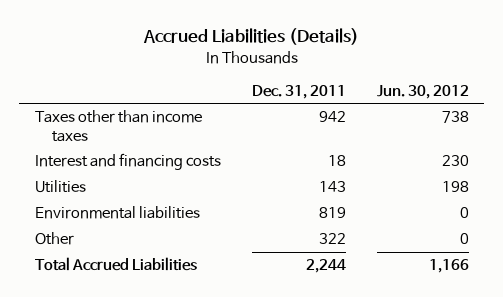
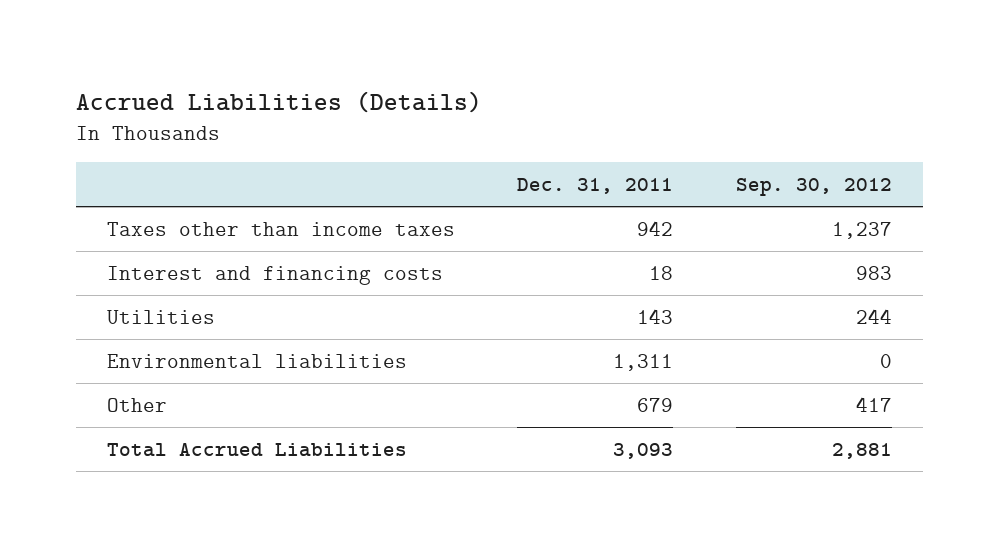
[376,84,469,99] Jun. 30, 2012 -> none
none -> [735,177,892,196] Sep. 30, 2012
[318,207,346,219] 819 -> [613,353,674,371] 1,311
[318,233,346,245] 322 -> [637,397,674,412] 679
[305,259,346,274] 2,244 -> [613,442,674,459] 3,093

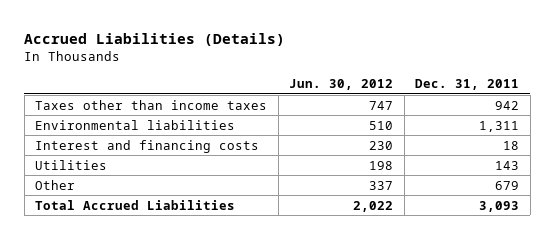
[735,177,892,196] Sep. 30, 2012 -> none
none -> [289,79,394,91] Jun. 30, 2012
[106,353,407,368] Environmental liabilities -> [35,119,236,130] Environmental liabilities

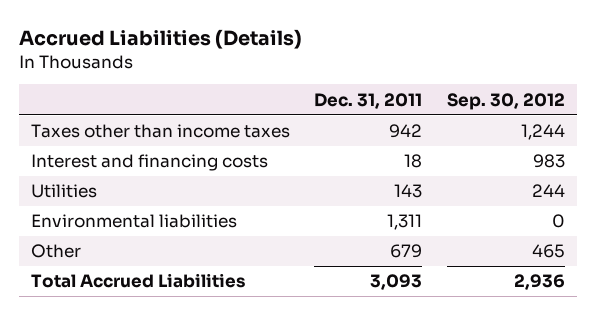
[289,79,394,91] Jun. 30, 2012 -> none
none -> [446,92,565,110] Sep. 30, 2012
[35,119,236,130] Environmental liabilities -> [30,214,237,229] Environmental liabilities

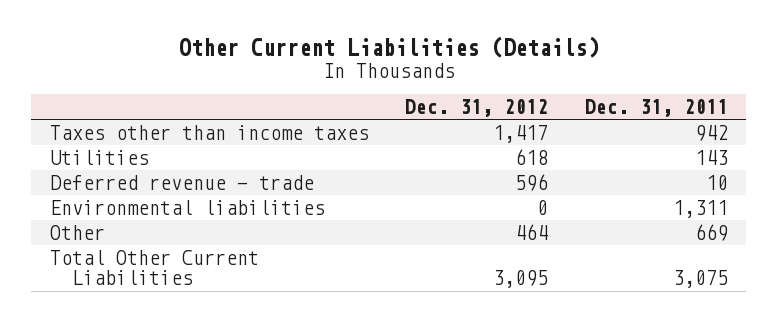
[18,28,302,49] Accrued Liabilities (Details) -> [178,36,599,59] Other Current Liabilities (Details)
[446,92,565,110] Sep. 30, 2012 -> none
none -> [405,98,549,117] Dec. 31, 2012
[30,154,268,172] Interest and financing costs -> none
none -> [49,175,314,191] Deferred revenue - trade
[30,273,245,289] Total Accrued Liabilities -> none
[390,244,423,259] 679 -> [694,224,728,242] 669
none -> [49,250,259,286] Total Other Current Liabilities

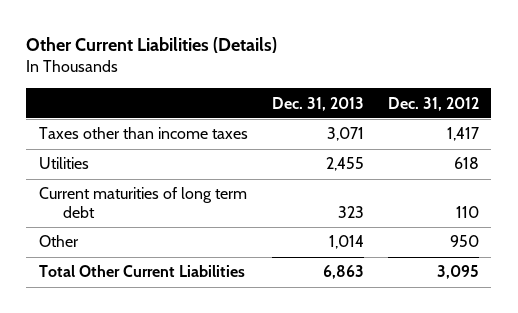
[584,98,728,117] Dec. 31, 2011 -> none
none -> [271,96,364,111] Dec. 31, 2013
[49,175,314,191] Deferred revenue - trade -> none
[49,200,325,216] Environmental liabilities -> none
none -> [38,187,247,219] Current maturities of long term debt
[515,224,549,241] 464 -> [450,235,480,248] 950

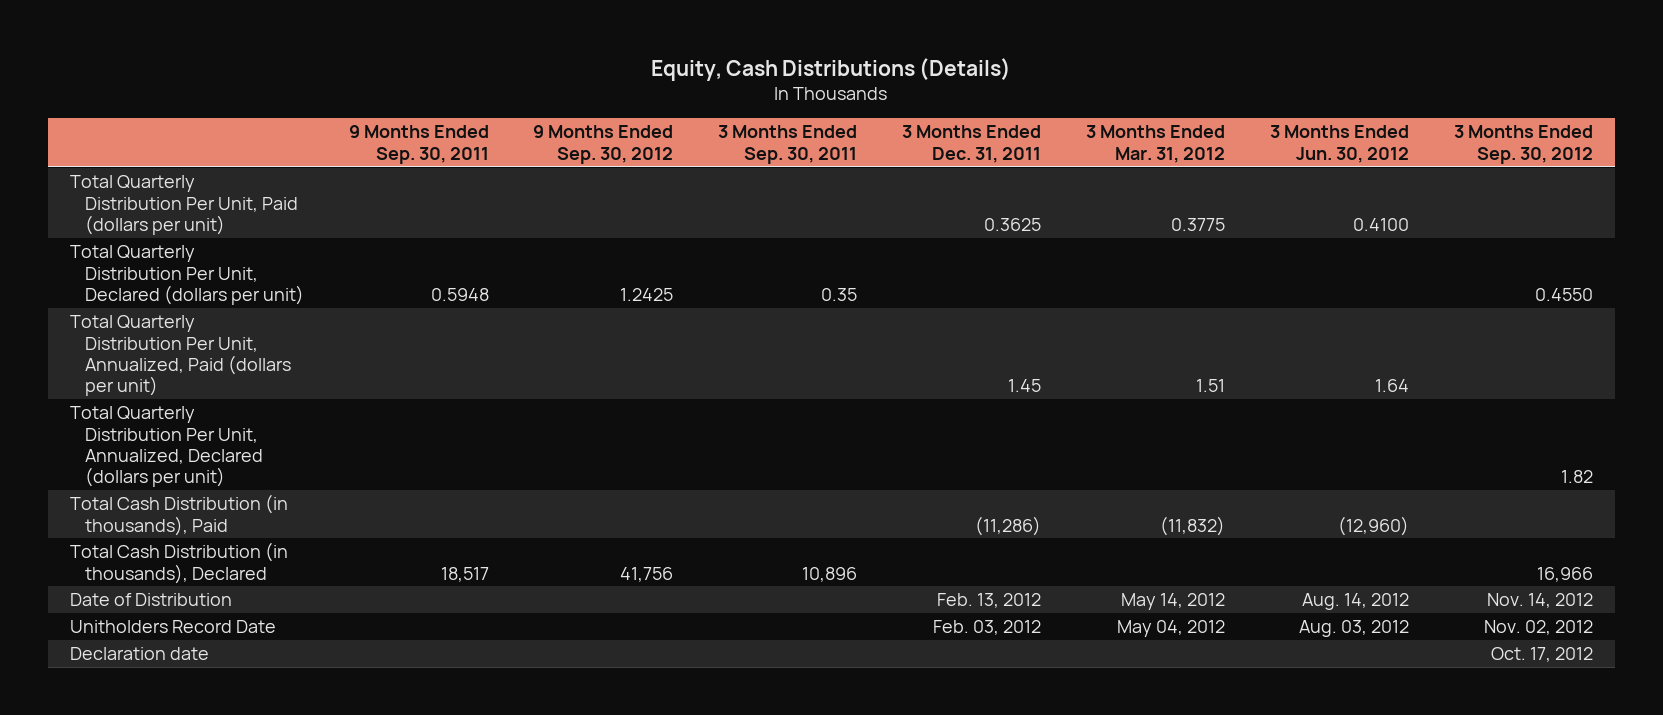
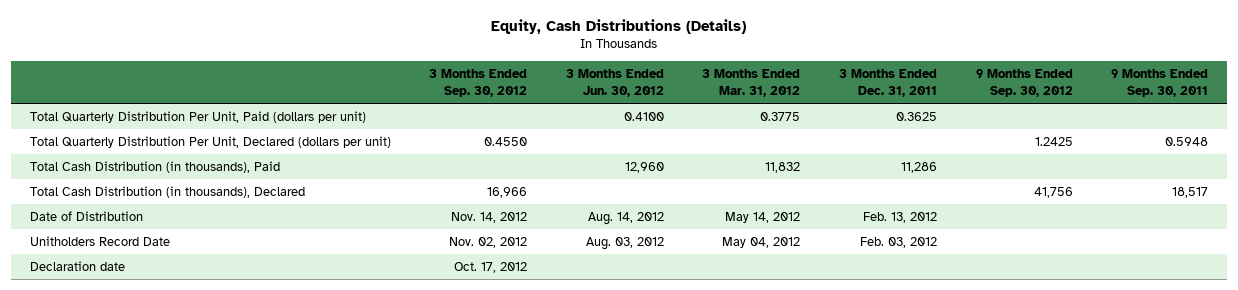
[718,125,858,164] 3 Months Ended Sep. 30, 2011 -> none
[70,315,291,397] Total Quarterly Distribution Per Unit, Annualized, Paid (dollars per unit) -> none
[70,406,263,488] Total Quarterly Distribution Per Unit, Annualized, Declared (dollars per unit) -> none
[975,515,1042,536] (11,286) -> [900,162,937,174] 11,286
[1160,515,1226,536] (11,832) -> [765,162,801,174] 11,832
[1338,515,1410,536] (12,960) -> [624,162,664,174] 12,960

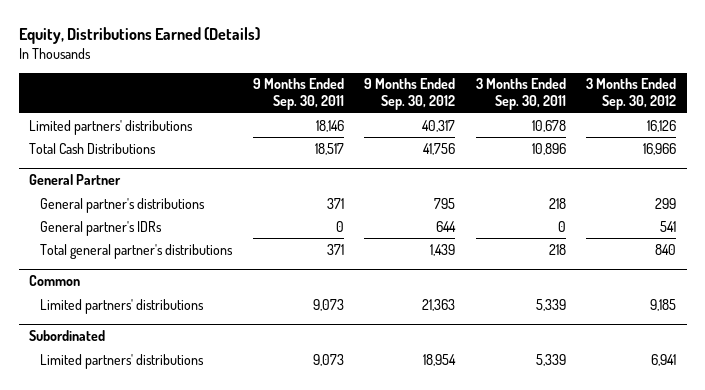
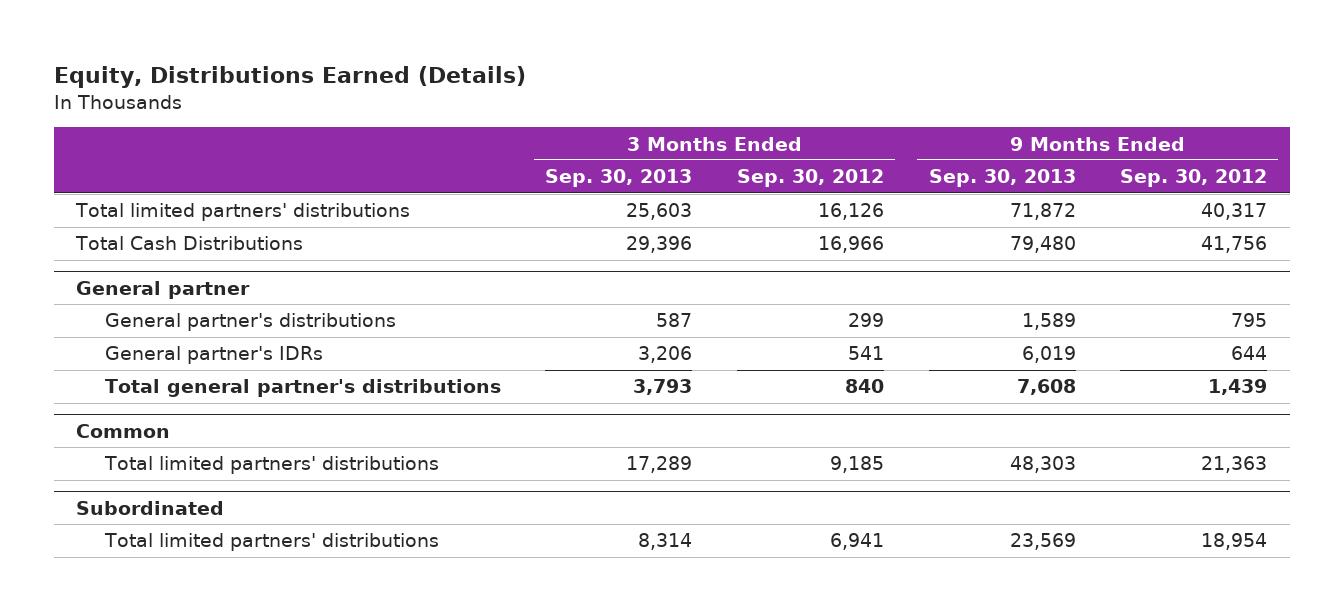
[252,78,344,111] 9 Months Ended Sep. 30, 2011 -> none
[475,78,566,111] 3 Months Ended Sep. 30, 2011 -> none
none -> [545,169,693,188] Sep. 30, 2013
none -> [928,169,1076,188] Sep. 30, 2013
[28,119,193,135] Limited partners' distributions -> [75,203,411,222] Total limited partners' distributions
[28,174,121,186] General Partner -> [76,280,251,299] General partner
[40,298,205,314] Limited partners' distributions -> [103,456,439,475] Total limited partners' distributions
[40,353,205,369] Limited partners' distributions -> [103,533,439,552] Total limited partners' distributions

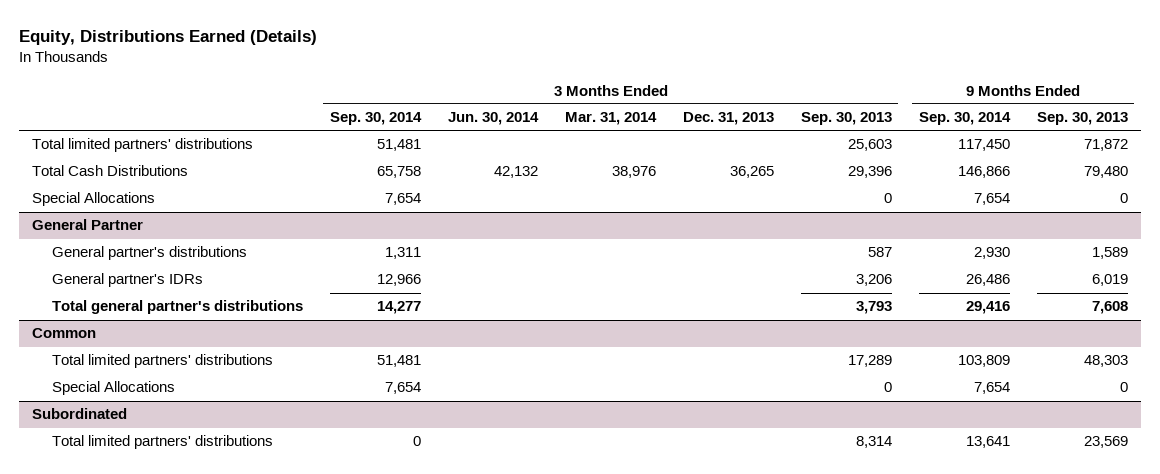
[736,169,884,188] Sep. 30, 2012 -> none
[1120,169,1268,188] Sep. 30, 2012 -> none
none -> [329,112,422,126] Sep. 30, 2014
none -> [447,112,539,126] Jun. 30, 2014
none -> [564,112,657,126] Mar. 31, 2014
none -> [682,112,774,126] Dec. 31, 2013
none -> [918,112,1011,126] Sep. 30, 2014
none -> [32,192,156,207] Special Allocations
[76,280,251,299] General partner -> [32,219,144,231] General Partner
none -> [51,381,175,396] Special Allocations

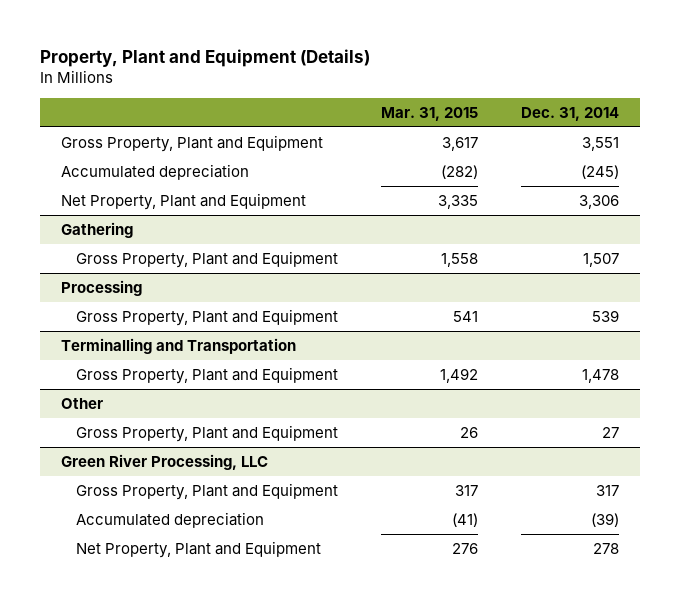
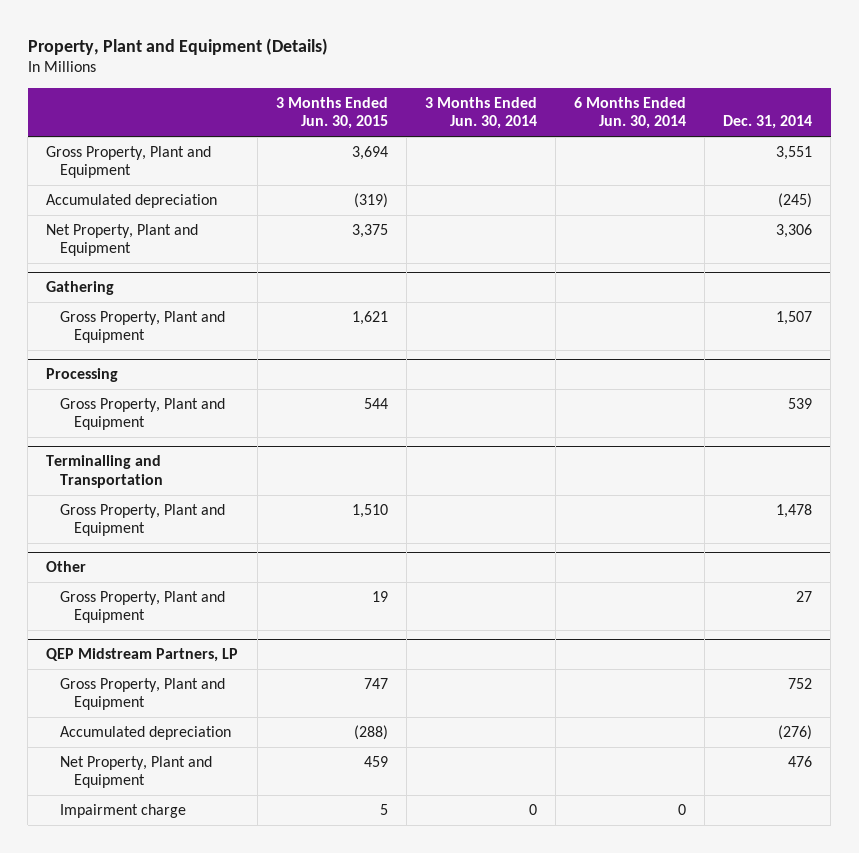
[380,106,478,121] Mar. 31, 2015 -> none
none -> [275,96,388,130] 3 Months Ended Jun. 30, 2015
none -> [424,96,537,130] 3 Months Ended Jun. 30, 2014
none -> [574,96,687,130] 6 Months Ended Jun. 30, 2014
[61,454,269,471] Green River Processing, LLC -> none
none -> [46,648,239,663] QEP Midstream Partners, LP
[595,485,619,497] 317 -> [788,677,813,689] 752
[590,513,619,528] (39) -> [778,724,813,740] (276)
[592,543,619,555] 278 -> [788,755,813,767] 476
none -> [60,803,187,818] Impairment charge

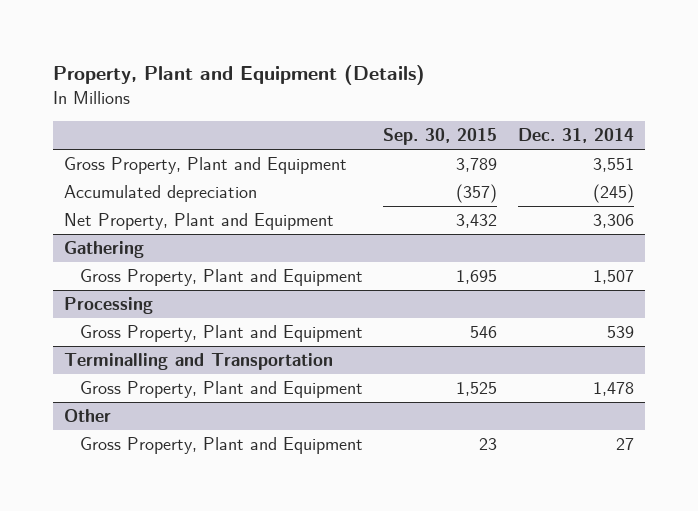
[275,96,388,130] 3 Months Ended Jun. 30, 2015 -> none
[424,96,537,130] 3 Months Ended Jun. 30, 2014 -> none
[574,96,687,130] 6 Months Ended Jun. 30, 2014 -> none
none -> [383,128,498,146] Sep. 30, 2015
[46,648,239,663] QEP Midstream Partners, LP -> none
[60,677,226,711] Gross Property, Plant and Equipment -> none
[60,725,232,740] Accumulated depreciation -> none
[60,755,213,789] Net Property, Plant and Equipment -> none
[60,803,187,818] Impairment charge -> none

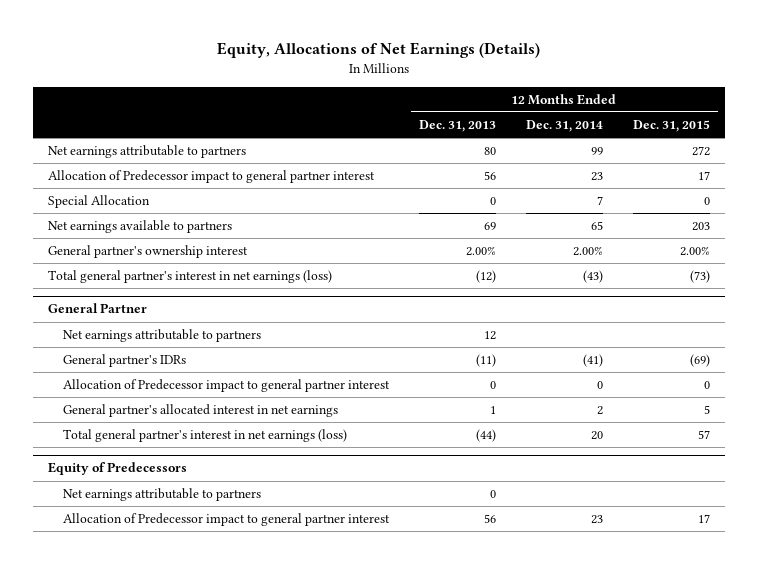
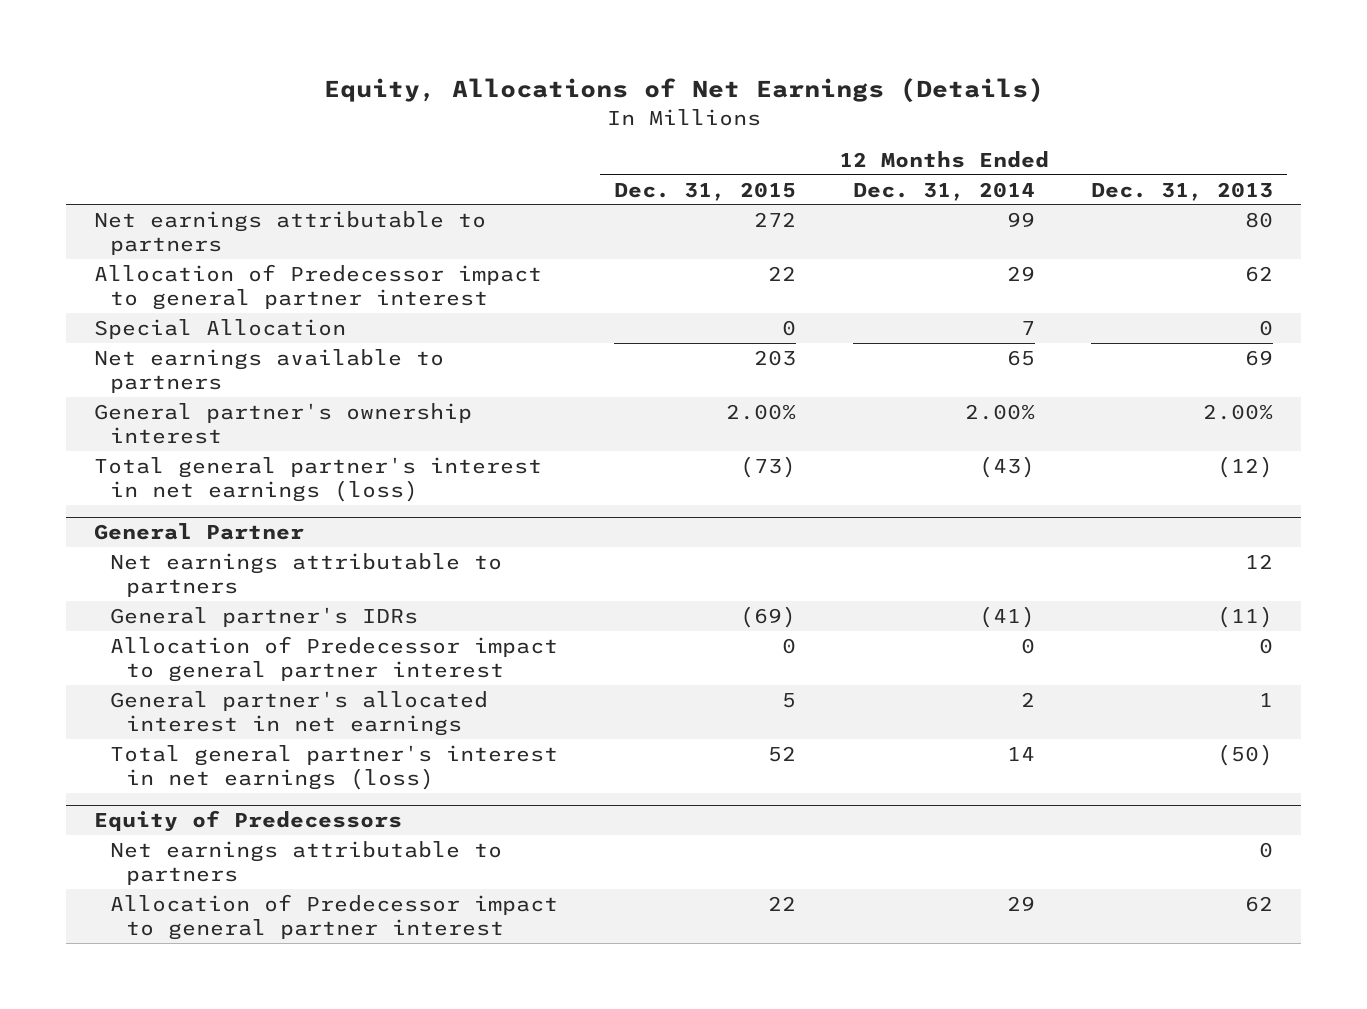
[483,171,496,181] 56 -> [1245,265,1274,282] 62
[590,172,603,182] 23 -> [1006,265,1035,281] 29
[698,171,711,181] 17 -> [768,265,797,281] 22
[475,429,496,443] (44) -> [1217,743,1274,766] (50)
[590,431,603,441] 20 -> [1006,746,1035,761] 14
[698,430,711,440] 57 -> [768,745,797,762] 52
[483,514,496,524] 56 -> [1245,895,1274,912] 62
[590,515,603,525] 23 -> [1006,895,1035,911] 29
[698,514,711,524] 17 -> [768,895,797,911] 22

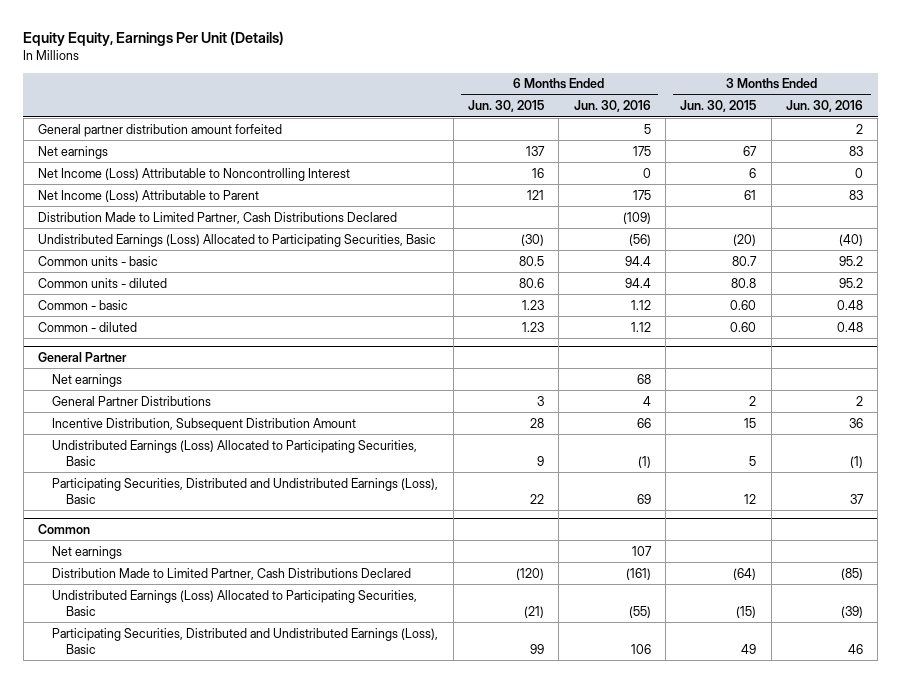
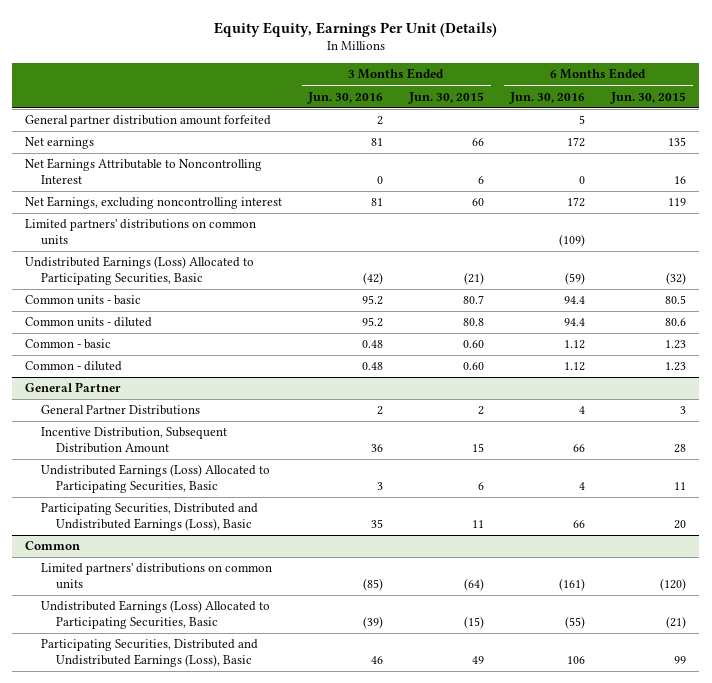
[38,189,260,202] Net Income (Loss) Attributable to Parent -> none
[525,145,545,156] 137 -> [668,137,687,147] 135
[632,145,651,156] 175 -> [567,137,586,148] 172
[743,145,758,156] 67 -> [472,138,485,147] 66
[849,145,864,156] 83 -> [371,138,384,147] 81
[38,167,351,181] Net Income (Loss) Attributable to Noncontrolling Interest -> [25,158,263,184] Net Earnings Attributable to Noncontrolling Interest
none -> [25,196,283,210] Net Earnings, excluding noncontrolling interest
[38,211,398,224] Distribution Made to Limited Partner, Cash Distributions Declared -> [25,219,257,245] Limited partners' distributions on common units
[520,233,544,246] (30) -> [666,271,687,285] (32)
[628,233,651,246] (56) -> [565,271,586,285] (59)
[733,233,757,246] (20) -> [464,271,485,285] (21)
[839,233,864,246] (40) -> [363,271,384,285] (42)
[52,373,123,387] Net earnings -> none
[536,456,544,467] 9 -> [674,481,687,490] 11
[637,456,651,469] (1) -> [579,481,586,490] 4
[749,456,757,467] 5 -> [478,481,485,490] 6
[850,456,864,469] (1) -> [377,481,384,490] 3
[529,494,544,505] 22 -> [674,519,687,529] 20
[636,494,651,505] 69 -> [573,519,586,528] 66
[744,494,757,505] 12 -> [472,519,485,528] 11
[850,494,865,505] 37 -> [371,518,384,528] 35
[52,545,123,559] Net earnings -> none
[52,567,412,580] Distribution Made to Limited Partner, Cash Distributions Declared -> [40,563,272,589] Limited partners' distributions on common units

